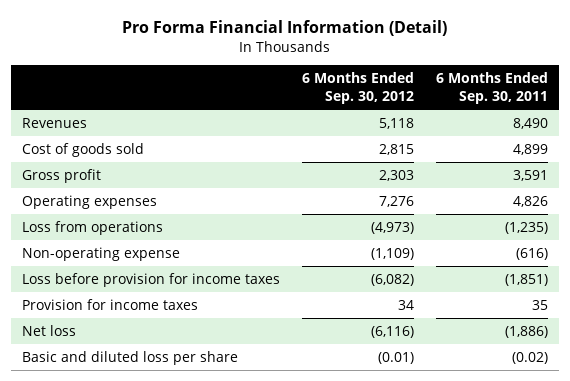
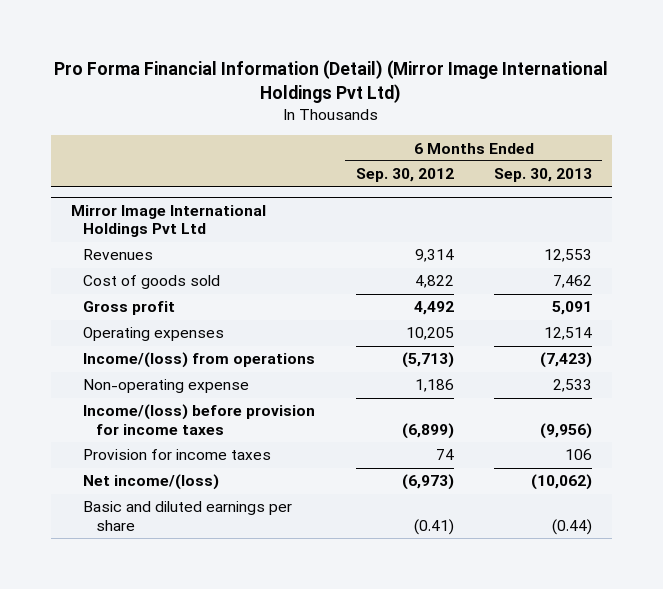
[122,19,448,36] Pro Forma Financial Information (Detail) -> [54,60,609,104] Pro Forma Financial Information (Detail) (Mirror Image International Holdings Pvt Ltd)
[435,72,548,105] 6 Months Ended Sep. 30, 2011 -> none
none -> [493,168,592,183] Sep. 30, 2013
none -> [71,204,267,238] Mirror Image International Holdings Pvt Ltd
[379,117,415,129] 5,118 -> [414,249,454,263] 9,314
[379,143,415,155] 2,815 -> [414,275,454,289] 4,822
[379,169,415,181] 2,303 -> [413,301,454,316] 4,492
[379,195,415,207] 7,276 -> [405,327,454,341] 10,205
[22,220,164,235] Loss from operations -> [83,352,316,369] Income/(loss) from operations
[371,221,415,234] (4,973) -> [401,352,454,369] (5,713)
[371,247,415,260] (1,109) -> [414,379,454,393] 1,186
[22,272,281,287] Loss before provision for income taxes -> [83,404,316,436] Income/(loss) before provision for income taxes
[371,273,415,286] (6,082) -> [401,423,454,440] (6,899)
[398,299,415,310] 34 -> [435,449,454,461] 74
[22,324,77,336] Net loss -> [83,474,220,491] Net income/(loss)
[371,325,415,338] (6,116) -> [401,474,454,491] (6,973)
[22,350,239,365] Basic and diluted loss per share -> [83,501,293,532] Basic and diluted earnings per share
[378,351,415,364] (0.01) -> [413,519,454,536] (0.41)

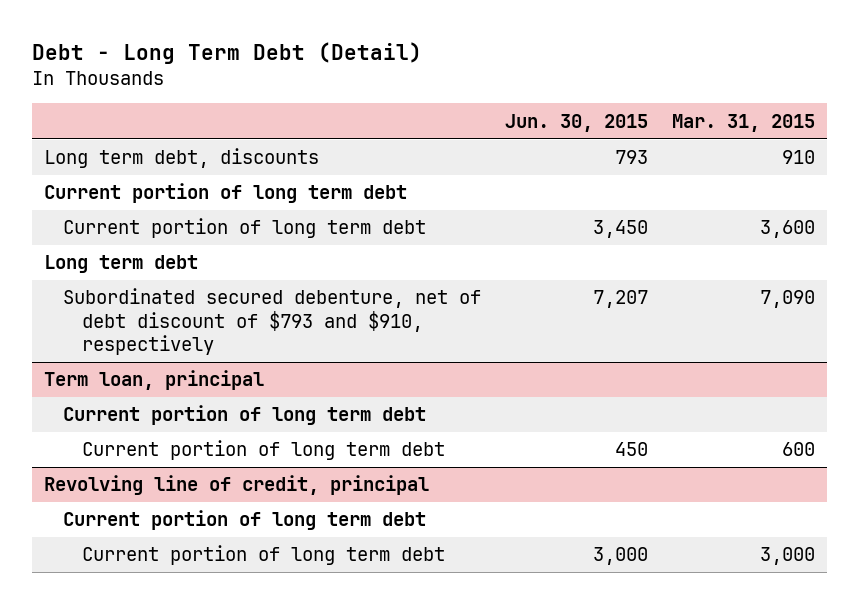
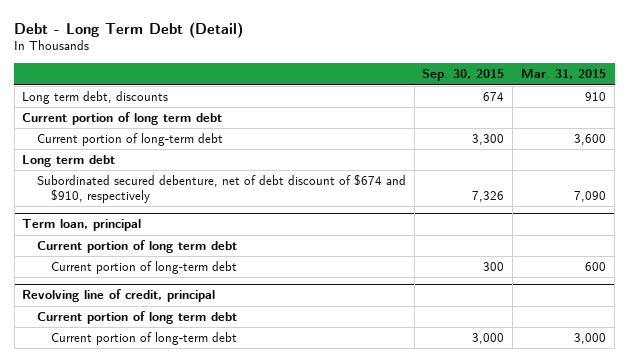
[505,113,649,132] Jun. 30, 2015 -> none
none -> [422,69,505,82] Sep. 30, 2015
[62,218,426,239] Current portion of long term debt -> [36,133,223,147] Current portion of long-term debt
[62,288,481,355] Subordinated secured debenture, net of debt discount of $793 and $910, respectively -> [36,174,406,203] Subordinated secured debenture, net of debt discount of $674 and $910, respectively
[81,440,445,461] Current portion of long term debt -> [50,261,237,275] Current portion of long-term debt
[81,545,445,566] Current portion of long term debt -> [50,332,237,346] Current portion of long-term debt

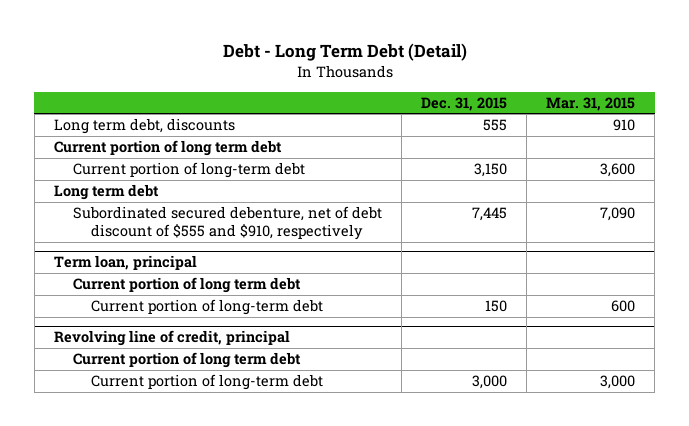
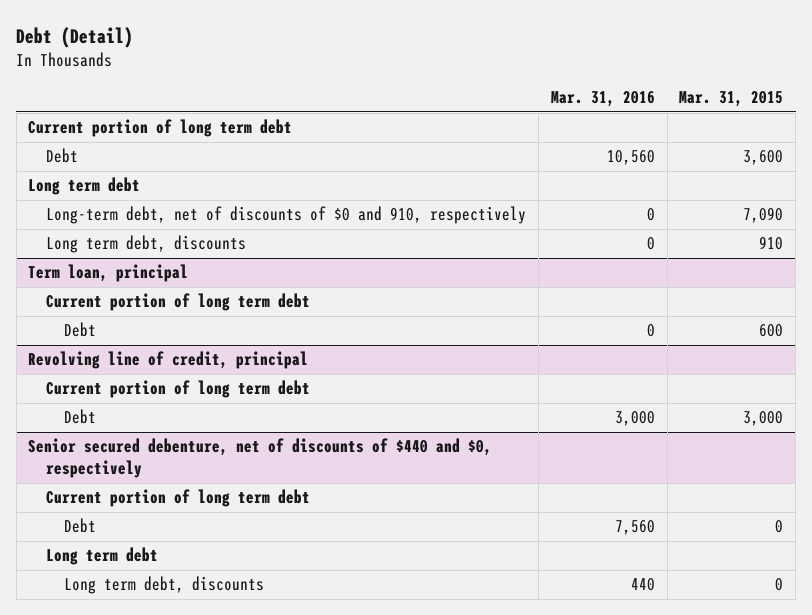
[222,43,467,62] Debt - Long Term Debt (Detail) -> [16,26,134,48] Debt (Detail)
[420,96,507,111] Dec. 31, 2015 -> none
none -> [550,91,655,108] Mar. 31, 2016
[72,162,305,179] Current portion of long-term debt -> [46,148,79,164] Debt
[72,206,382,241] Subordinated secured debenture, net of debt discount of $555 and $910, respectively -> [46,206,527,225] Long-term debt, net of discounts of $0 and 910, respectively
[53,118,235,135] Long term debt, discounts -> [46,235,247,254] Long term debt, discounts
[91,299,324,316] Current portion of long-term debt -> [63,322,96,338] Debt
[91,374,324,391] Current portion of long-term debt -> [63,409,96,425] Debt
none -> [28,438,493,479] Senior secured debenture, net of discounts of $440 and $0, respectively
none -> [46,489,311,508] Current portion of long term debt
none -> [63,518,96,534] Debt
none -> [46,547,159,566] Long term debt
none -> [63,576,264,595] Long term debt, discounts

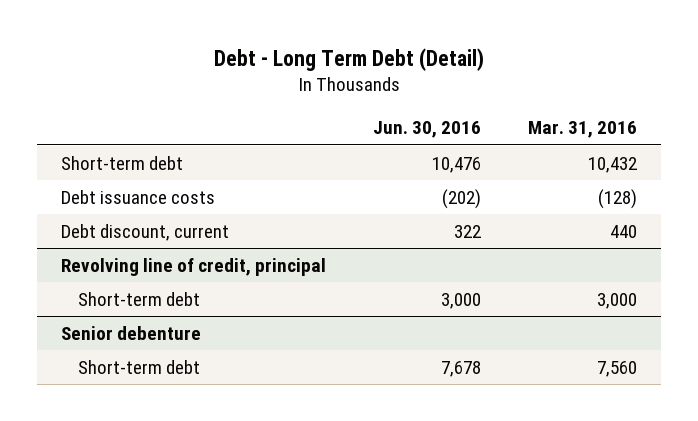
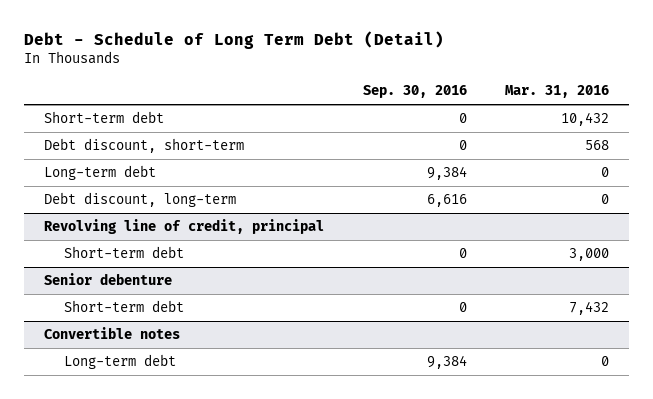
[213,48,484,72] Debt - Long Term Debt (Detail) -> [24,31,445,50] Debt - Schedule of Long Term Debt (Detail)
[372,121,481,139] Jun. 30, 2016 -> none
none -> [362,85,467,99] Sep. 30, 2016
[60,189,215,204] Debt issuance costs -> none
[60,223,229,241] Debt discount, current -> [43,138,244,154] Debt discount, short-term
[610,224,638,238] 440 -> [585,140,610,151] 568
none -> [43,165,156,181] Long-term debt
none -> [43,192,236,208] Debt discount, long-term
[597,360,638,377] 7,560 -> [569,301,610,316] 7,432
none -> [43,327,180,340] Convertible notes
none -> [64,354,177,370] Long-term debt

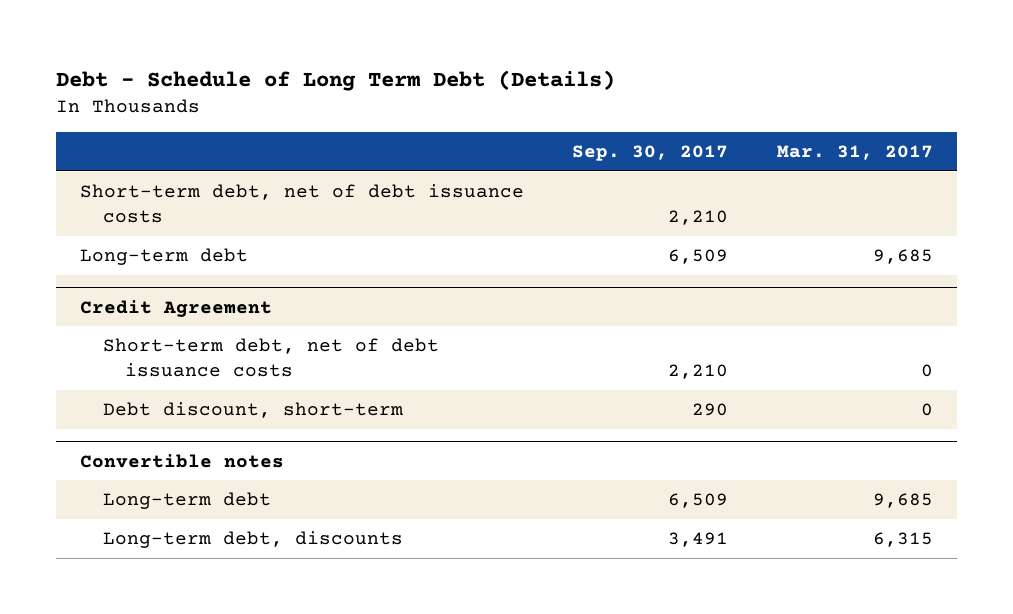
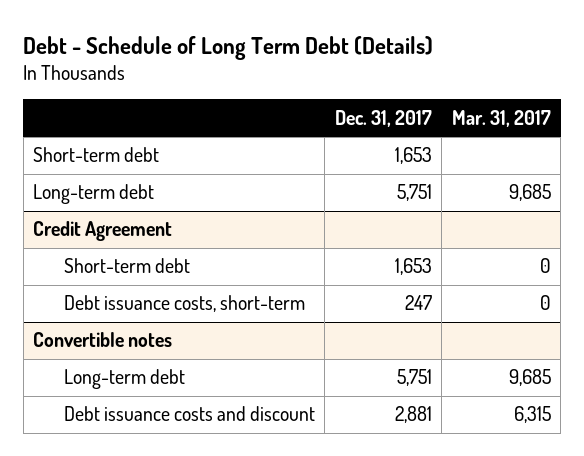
[572,144,729,161] Sep. 30, 2017 -> none
none -> [334,109,432,127] Dec. 31, 2017
[80,184,525,224] Short-term debt, net of debt issuance costs -> [33,147,160,163] Short-term debt
[102,338,439,378] Short-term debt, net of debt issuance costs -> [63,258,190,274] Short-term debt
[102,402,403,419] Debt discount, short-term -> [63,295,305,313] Debt issuance costs, short-term
[102,531,403,549] Long-term debt, discounts -> [63,406,315,422] Debt issuance costs and discount

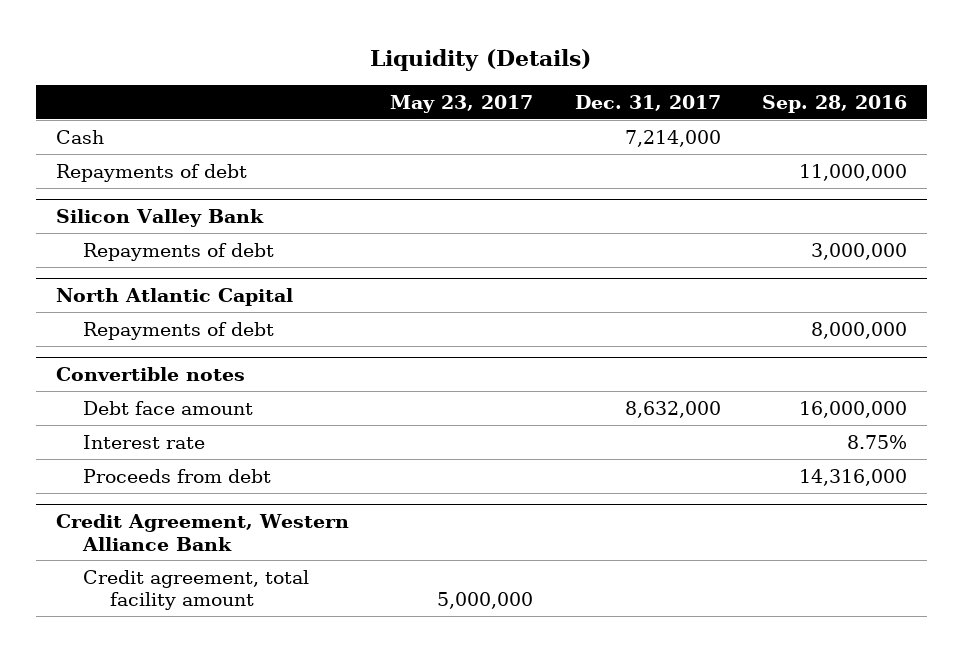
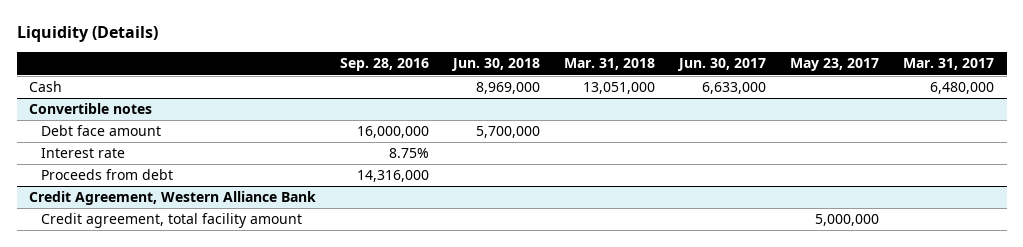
[574,94,721,111] Dec. 31, 2017 -> none
none -> [450,58,540,72] Jun. 30, 2018
none -> [564,58,656,71] Mar. 31, 2018
none -> [677,58,767,72] Jun. 30, 2017
none -> [903,58,995,71] Mar. 31, 2017
[56,163,248,182] Repayments of debt -> none
[56,209,265,228] Silicon Valley Bank -> none
[83,242,275,261] Repayments of debt -> none
[56,288,294,307] North Atlantic Capital -> none
[83,321,275,340] Repayments of debt -> none

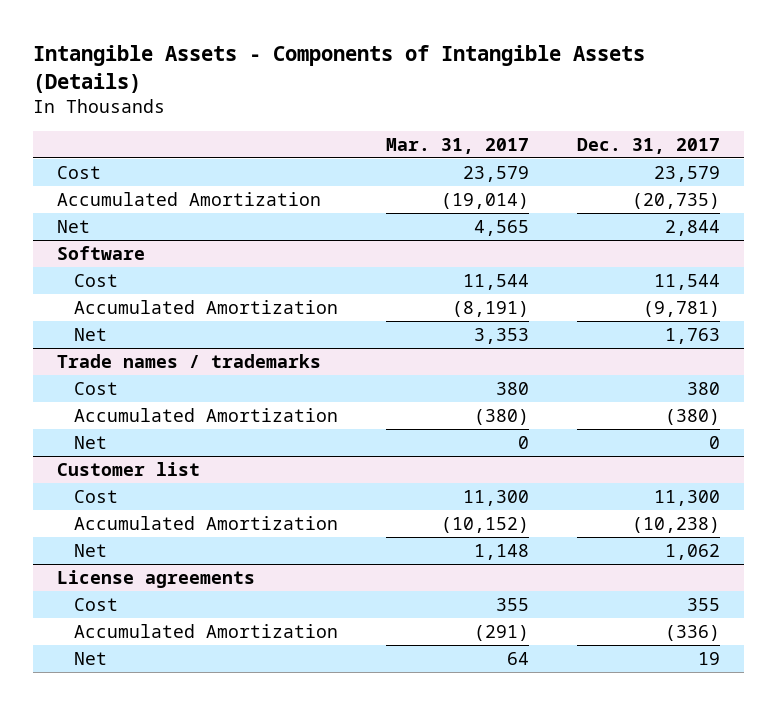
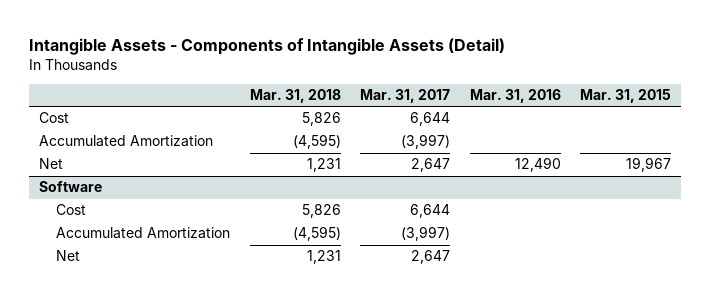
[32,44,645,93] Intangible Assets - Components of Intangible Assets (Details) -> [29,37,506,55] Intangible Assets - Components of Intangible Assets (Detail)
[576,137,720,154] Dec. 31, 2017 -> none
none -> [249,88,341,103] Mar. 31, 2018
none -> [469,88,561,103] Mar. 31, 2016
none -> [580,88,672,103] Mar. 31, 2015
[462,166,529,183] 23,579 -> [410,112,451,127] 6,644
[440,193,529,210] (19,014) -> [401,134,451,150] (3,997)
[473,220,529,237] 4,565 -> [411,158,451,173] 2,647
[56,354,321,369] Trade names / trademarks -> none
[73,382,118,396] Cost -> none
[73,408,338,423] Accumulated Amortization -> none
[73,436,107,450] Net -> none
[56,462,200,477] Customer list -> none
[73,490,118,504] Cost -> none
[73,516,338,531] Accumulated Amortization -> none
[73,544,107,558] Net -> none
[56,570,255,589] License agreements -> none
[73,598,118,612] Cost -> none
[73,624,338,639] Accumulated Amortization -> none
[73,652,107,666] Net -> none
[462,274,529,291] 11,544 -> [410,204,451,219] 6,644
[451,301,529,318] (8,191) -> [401,226,451,242] (3,997)
[473,328,529,345] 3,353 -> [411,250,451,265] 2,647

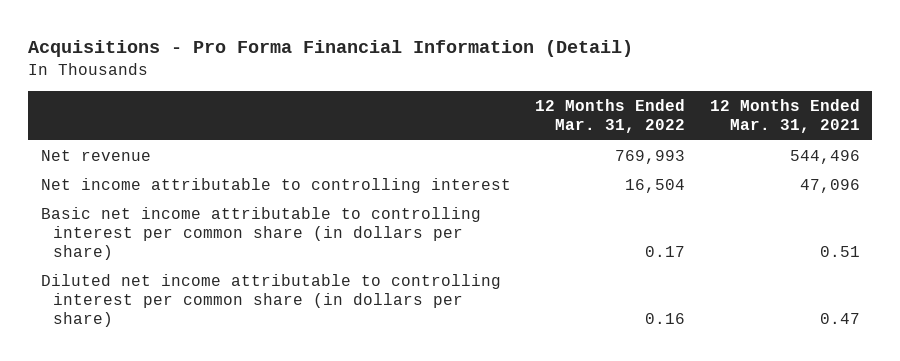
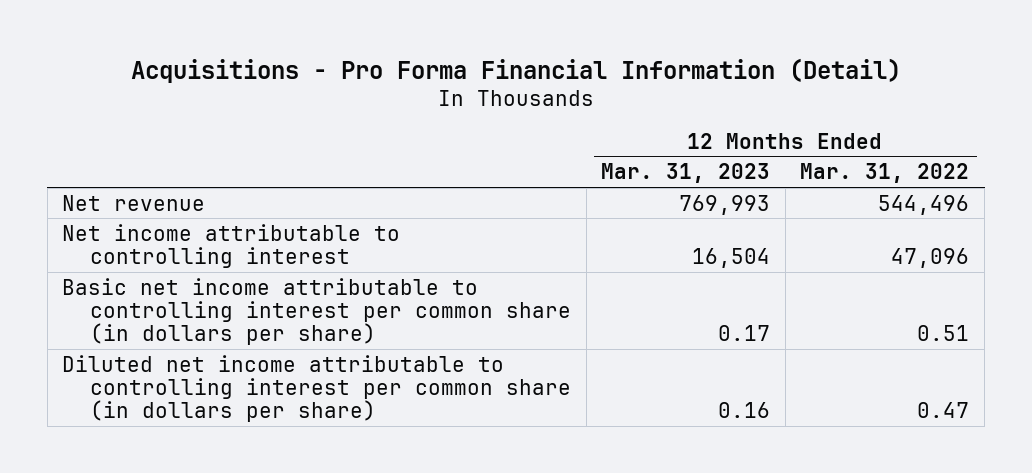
[709,99,860,134] 12 Months Ended Mar. 31, 2021 -> none
none -> [601,163,771,184] Mar. 31, 2023
[615,149,686,164] 769,993 -> [878,194,970,215] 544,496
[625,178,686,193] 16,504 -> [891,247,970,268] 47,096
[645,246,686,258] 0.17 -> [917,325,970,342] 0.51
[645,313,686,325] 0.16 -> [917,402,970,419] 0.47

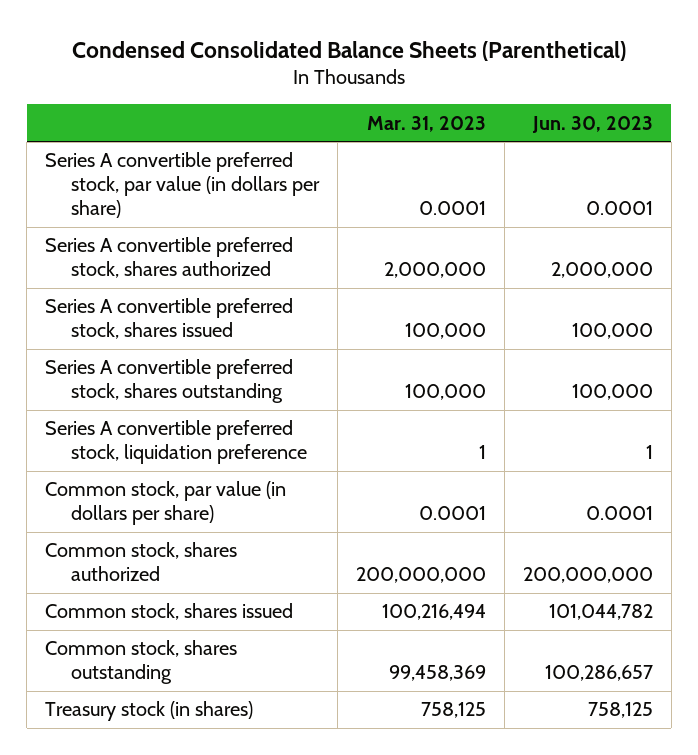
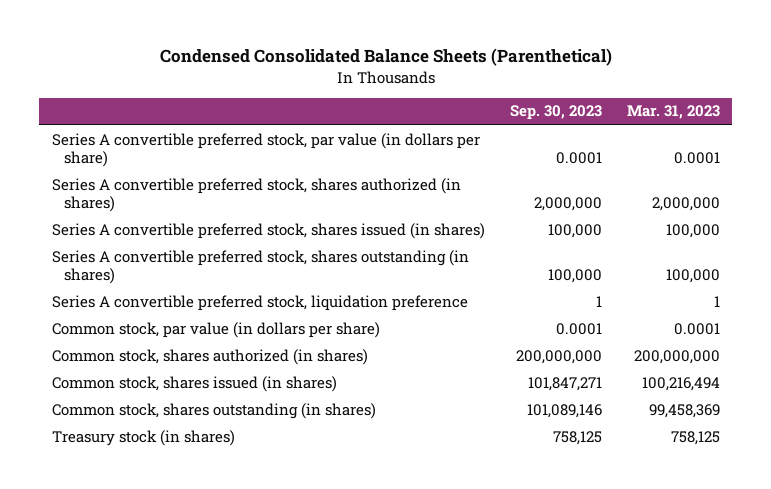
[531,115,653,133] Jun. 30, 2023 -> none
none -> [509,105,602,121] Sep. 30, 2023
[45,237,294,279] Series A convertible preferred stock, shares authorized -> [51,177,461,212] Series A convertible preferred stock, shares authorized (in shares)
[45,298,294,340] Series A convertible preferred stock, shares issued -> [51,222,485,239] Series A convertible preferred stock, shares issued (in shares)
[45,359,294,404] Series A convertible preferred stock, shares outstanding -> [51,249,469,284] Series A convertible preferred stock, shares outstanding (in shares)
[45,542,238,582] Common stock, shares authorized -> [51,348,368,365] Common stock, shares authorized (in shares)
[45,603,294,621] Common stock, shares issued -> [51,375,337,392] Common stock, shares issued (in shares)
[45,640,238,685] Common stock, shares outstanding -> [51,402,376,419] Common stock, shares outstanding (in shares)

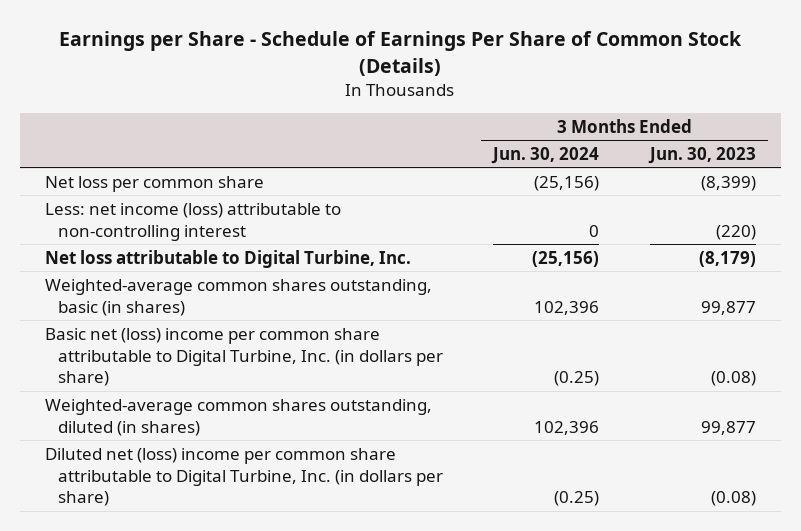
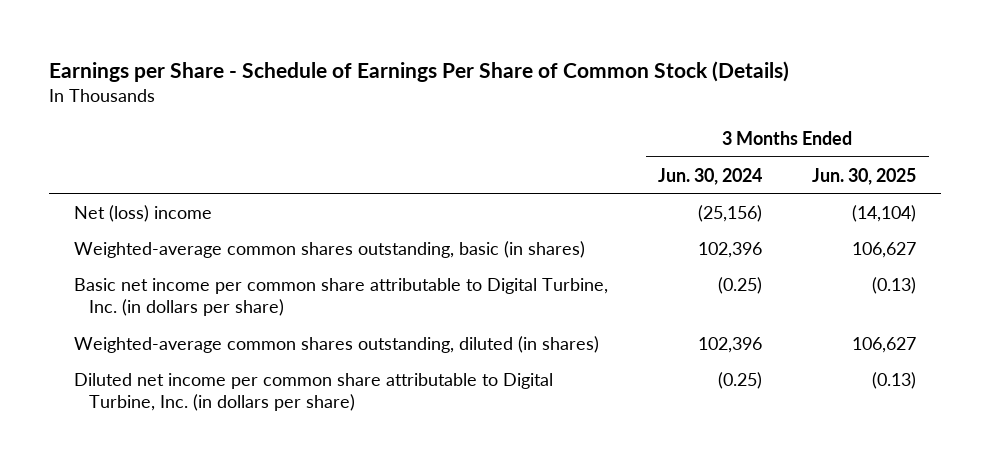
[647,146,756,164] Jun. 30, 2023 -> none
none -> [812,167,917,185] Jun. 30, 2025
[45,175,265,192] Net loss per common share -> none
[45,202,342,241] Less: net income (loss) attributable to non-controlling interest -> none
[45,249,412,268] Net loss attributable to Digital Turbine, Inc. -> [74,204,213,222] Net (loss) income
[45,327,444,387] Basic net (loss) income per common share attributable to Digital Turbine, Inc. (in dollars per share) -> [74,277,609,316] Basic net income per common share attributable to Digital Turbine, Inc. (in dollars per share)
[45,447,444,507] Diluted net (loss) income per common share attributable to Digital Turbine, Inc. (in dollars per share) -> [74,372,554,411] Diluted net income per common share attributable to Digital Turbine, Inc. (in dollars per share)

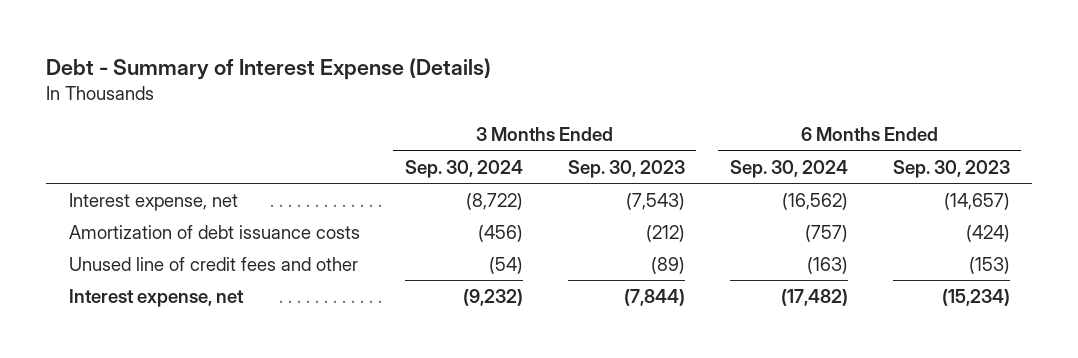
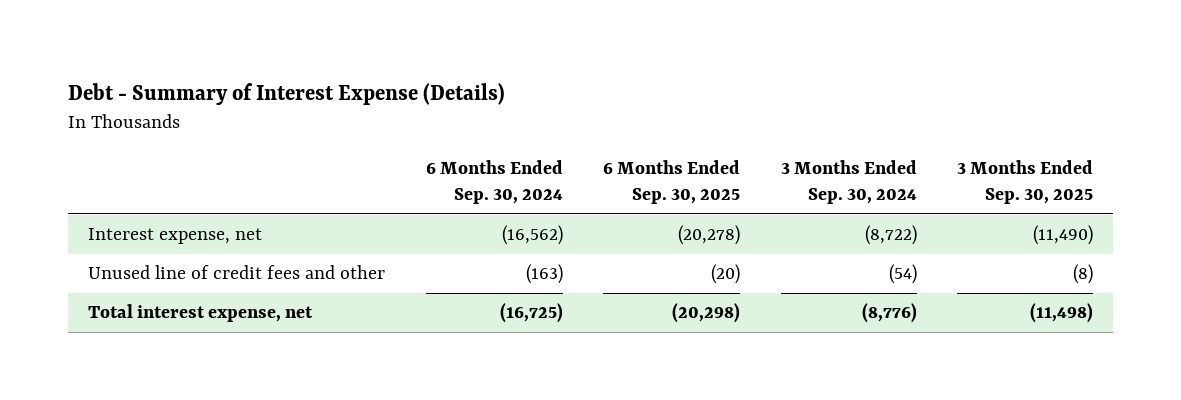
[567,159,685,178] Sep. 30, 2023 -> none
[892,159,1010,178] Sep. 30, 2023 -> none
none -> [603,160,741,205] 6 Months Ended Sep. 30, 2025
none -> [957,160,1094,205] 3 Months Ended Sep. 30, 2025
[68,225,360,240] Amortization of debt issuance costs -> none
[68,289,244,308] Interest expense, net -> [88,304,314,323] Total interest expense, net
[462,289,523,307] (9,232) -> [861,303,917,324] (8,776)
[780,289,848,307] (17,482) -> [499,303,563,324] (16,725)

